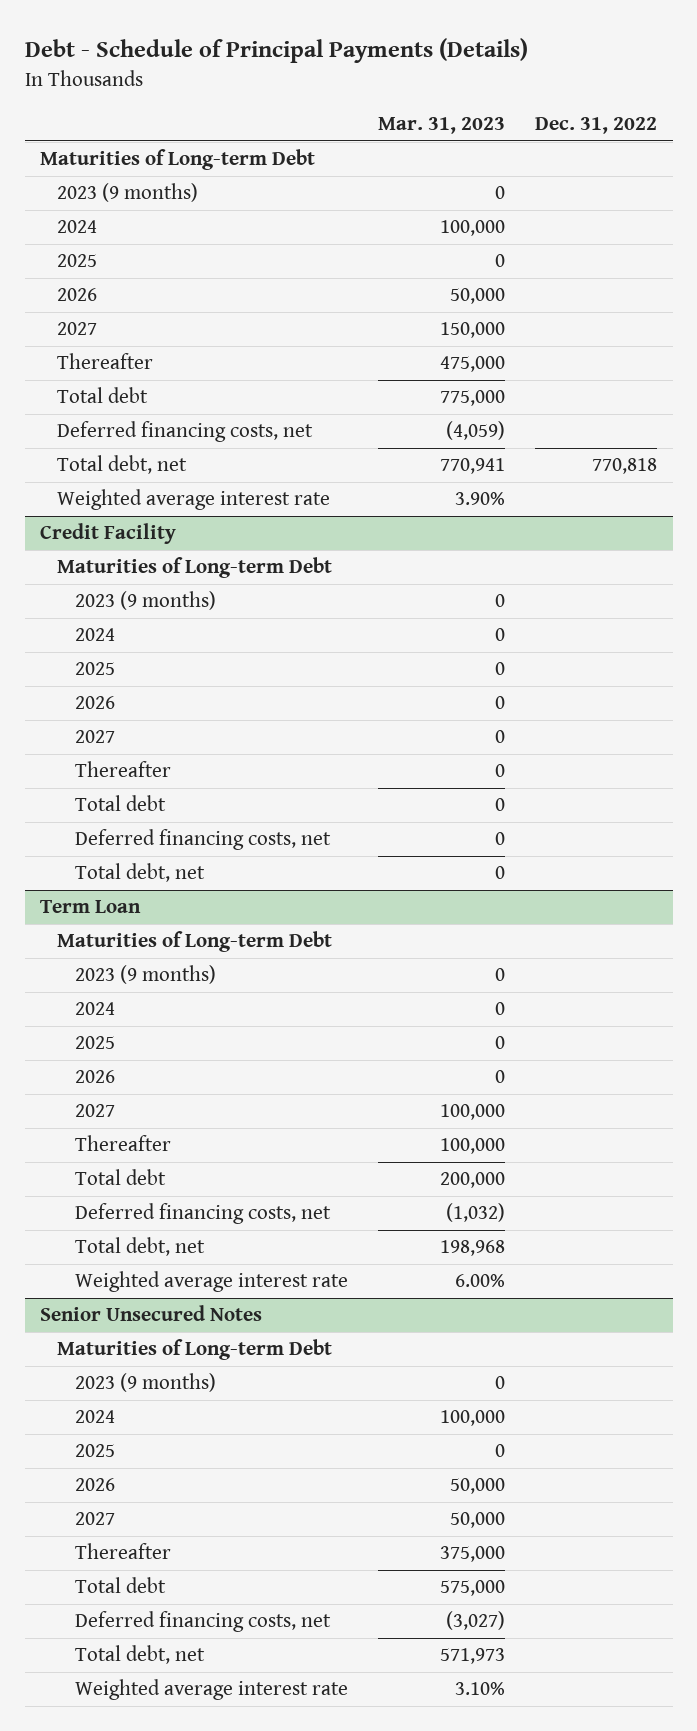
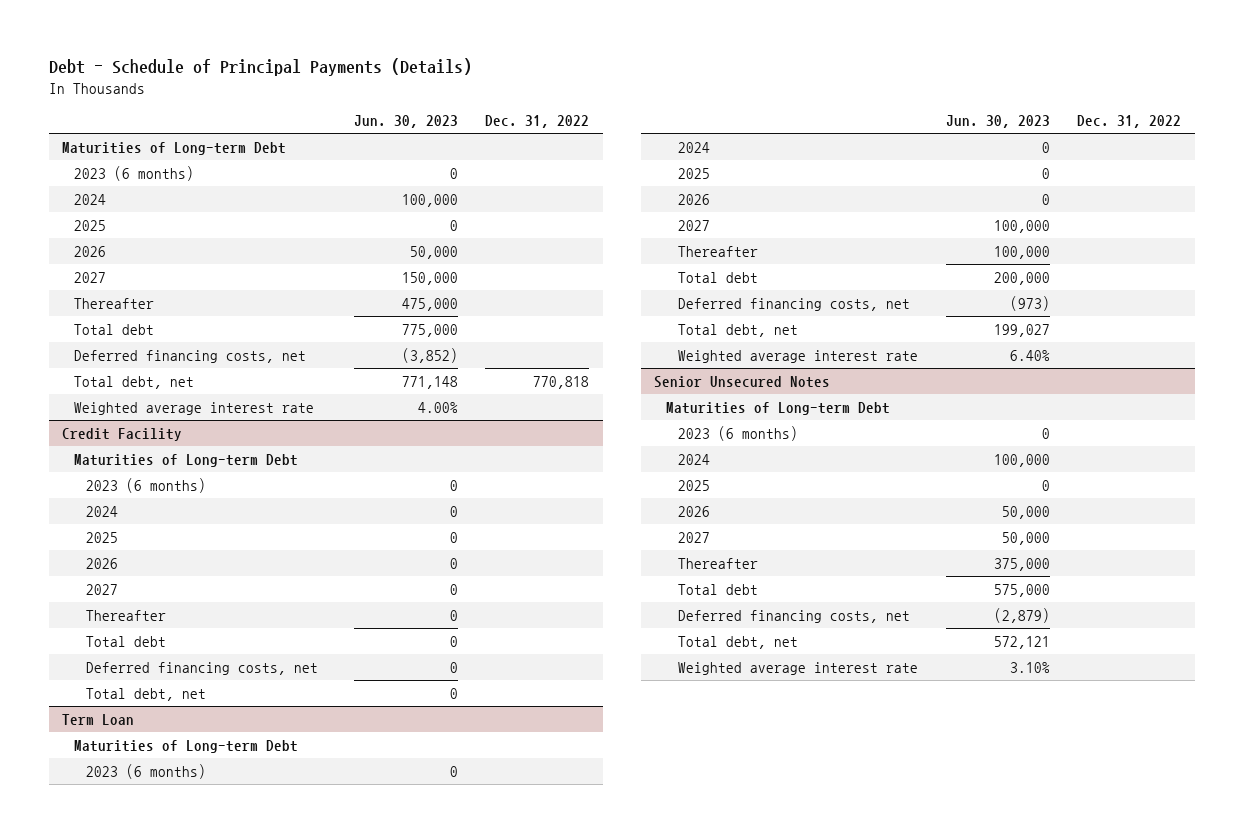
[378,117,506,135] Mar. 31, 2023 -> none
none -> [353,115,458,129] Jun. 30, 2023
[57,183,199,203] 2023 (9 months) -> [74,165,195,181] 2023 (6 months)
[75,591,217,611] 2023 (9 months) -> [86,477,207,493] 2023 (6 months)
[75,965,217,985] 2023 (9 months) -> [86,763,207,779] 2023 (6 months)
[75,1373,217,1393] 2023 (9 months) -> [678,425,799,441] 2023 (6 months)

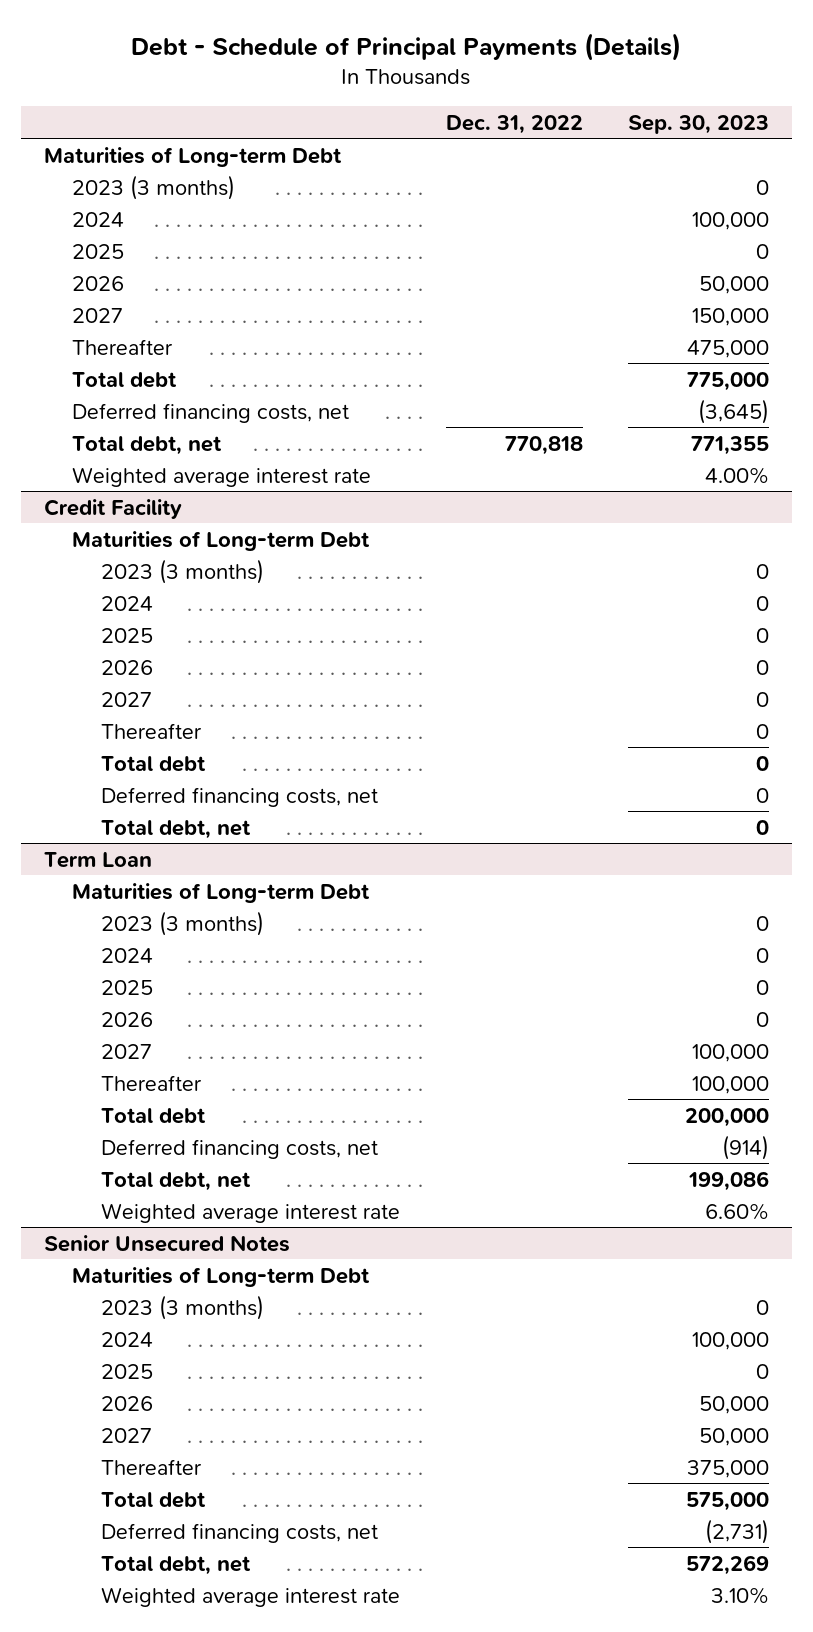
[353,115,458,129] Jun. 30, 2023 -> none
none -> [628,114,770,134] Sep. 30, 2023
[74,165,195,181] 2023 (6 months) -> [72,174,236,200] 2023 (3 months)
[86,477,207,493] 2023 (6 months) -> [100,558,264,584] 2023 (3 months)
[86,763,207,779] 2023 (6 months) -> [100,910,264,936] 2023 (3 months)
[678,425,799,441] 2023 (6 months) -> [100,1294,264,1320] 2023 (3 months)

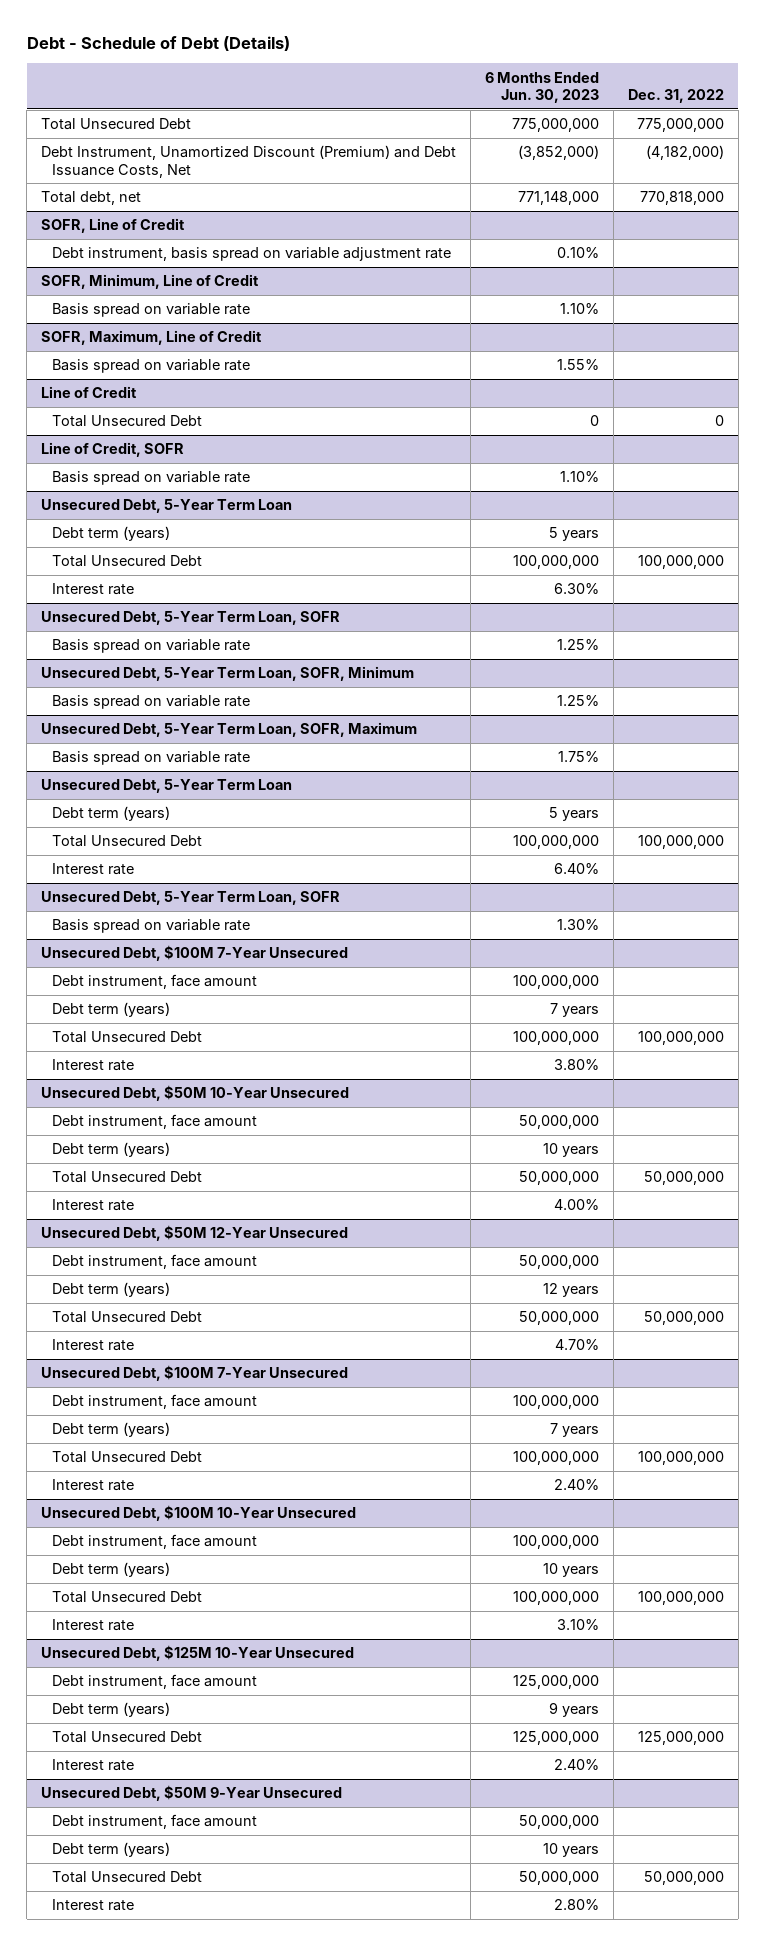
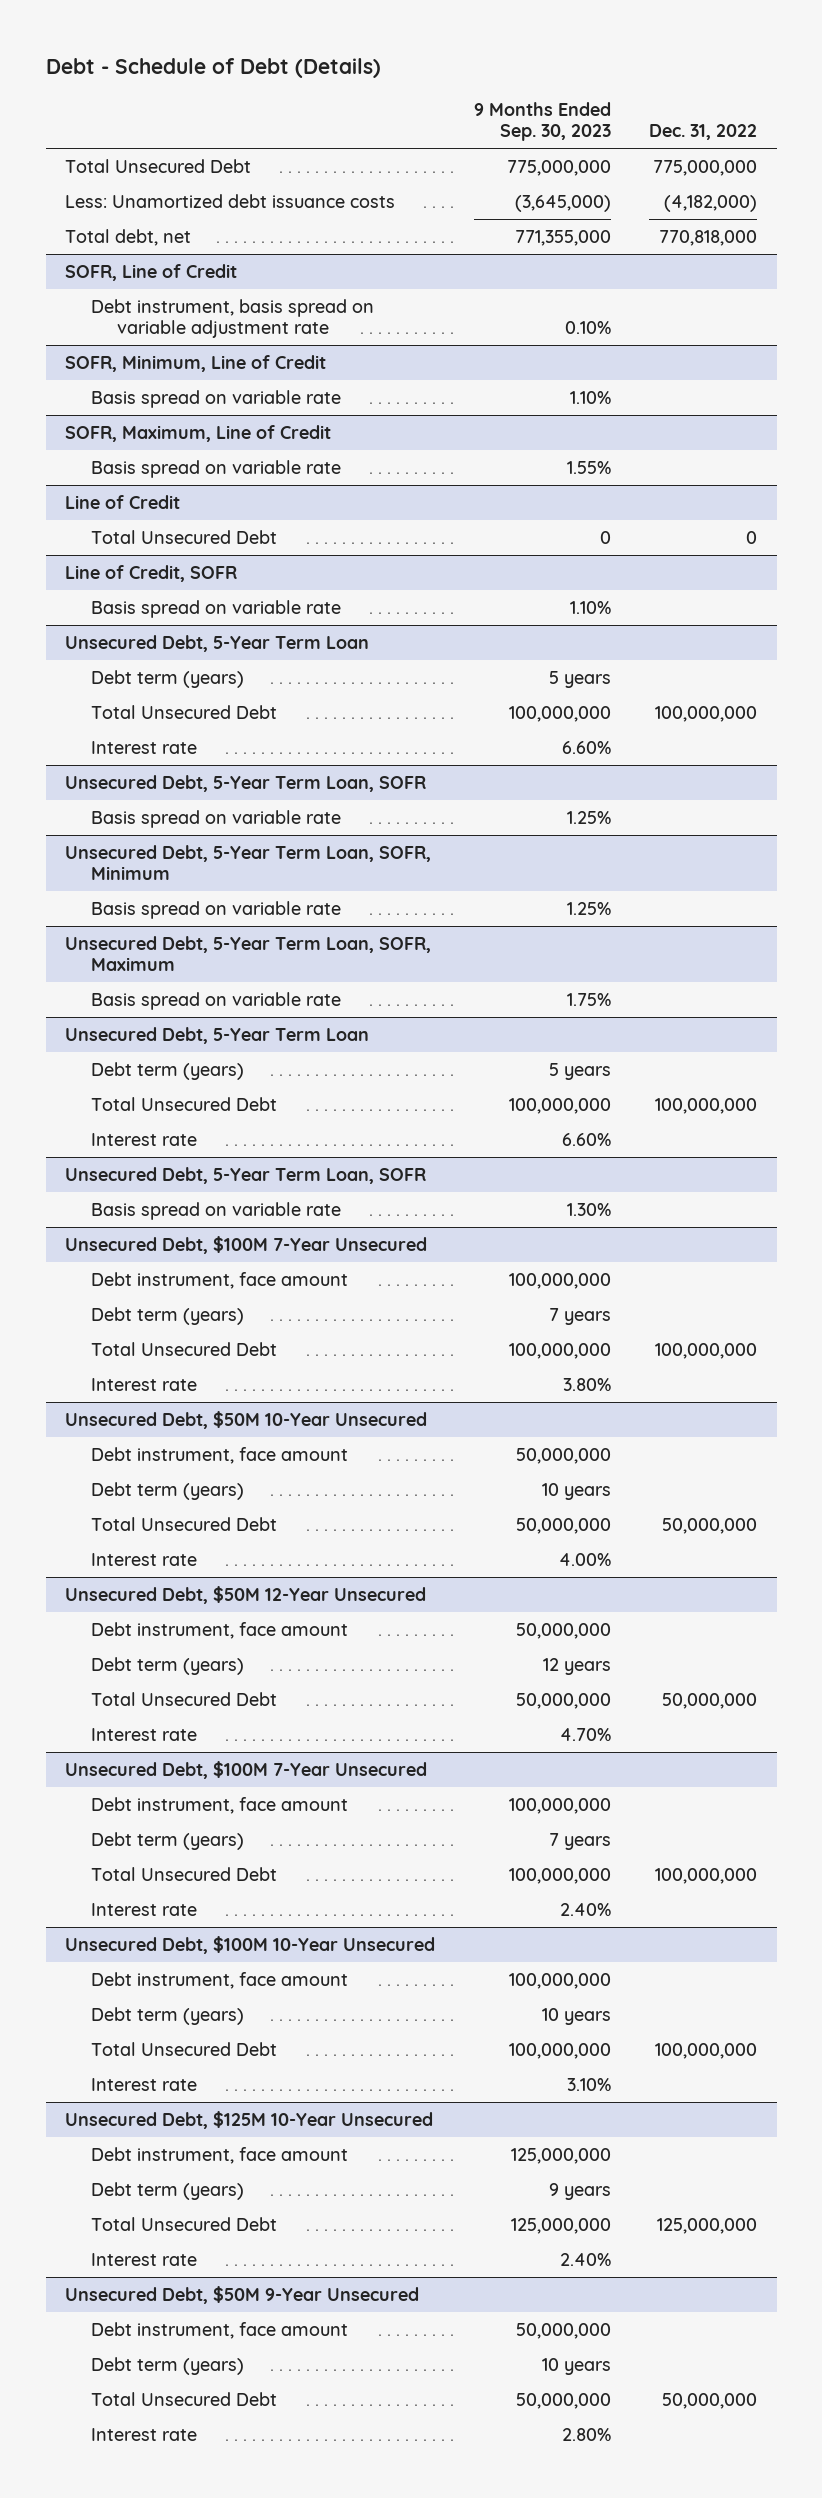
[484,71,599,103] 6 Months Ended Jun. 30, 2023 -> none
none -> [473,101,611,142] 9 Months Ended Sep. 30, 2023
[40,145,456,178] Debt Instrument, Unamortized Discount (Premium) and Debt Issuance Costs, Net -> [64,193,395,208] Less: Unamortized debt issuance costs

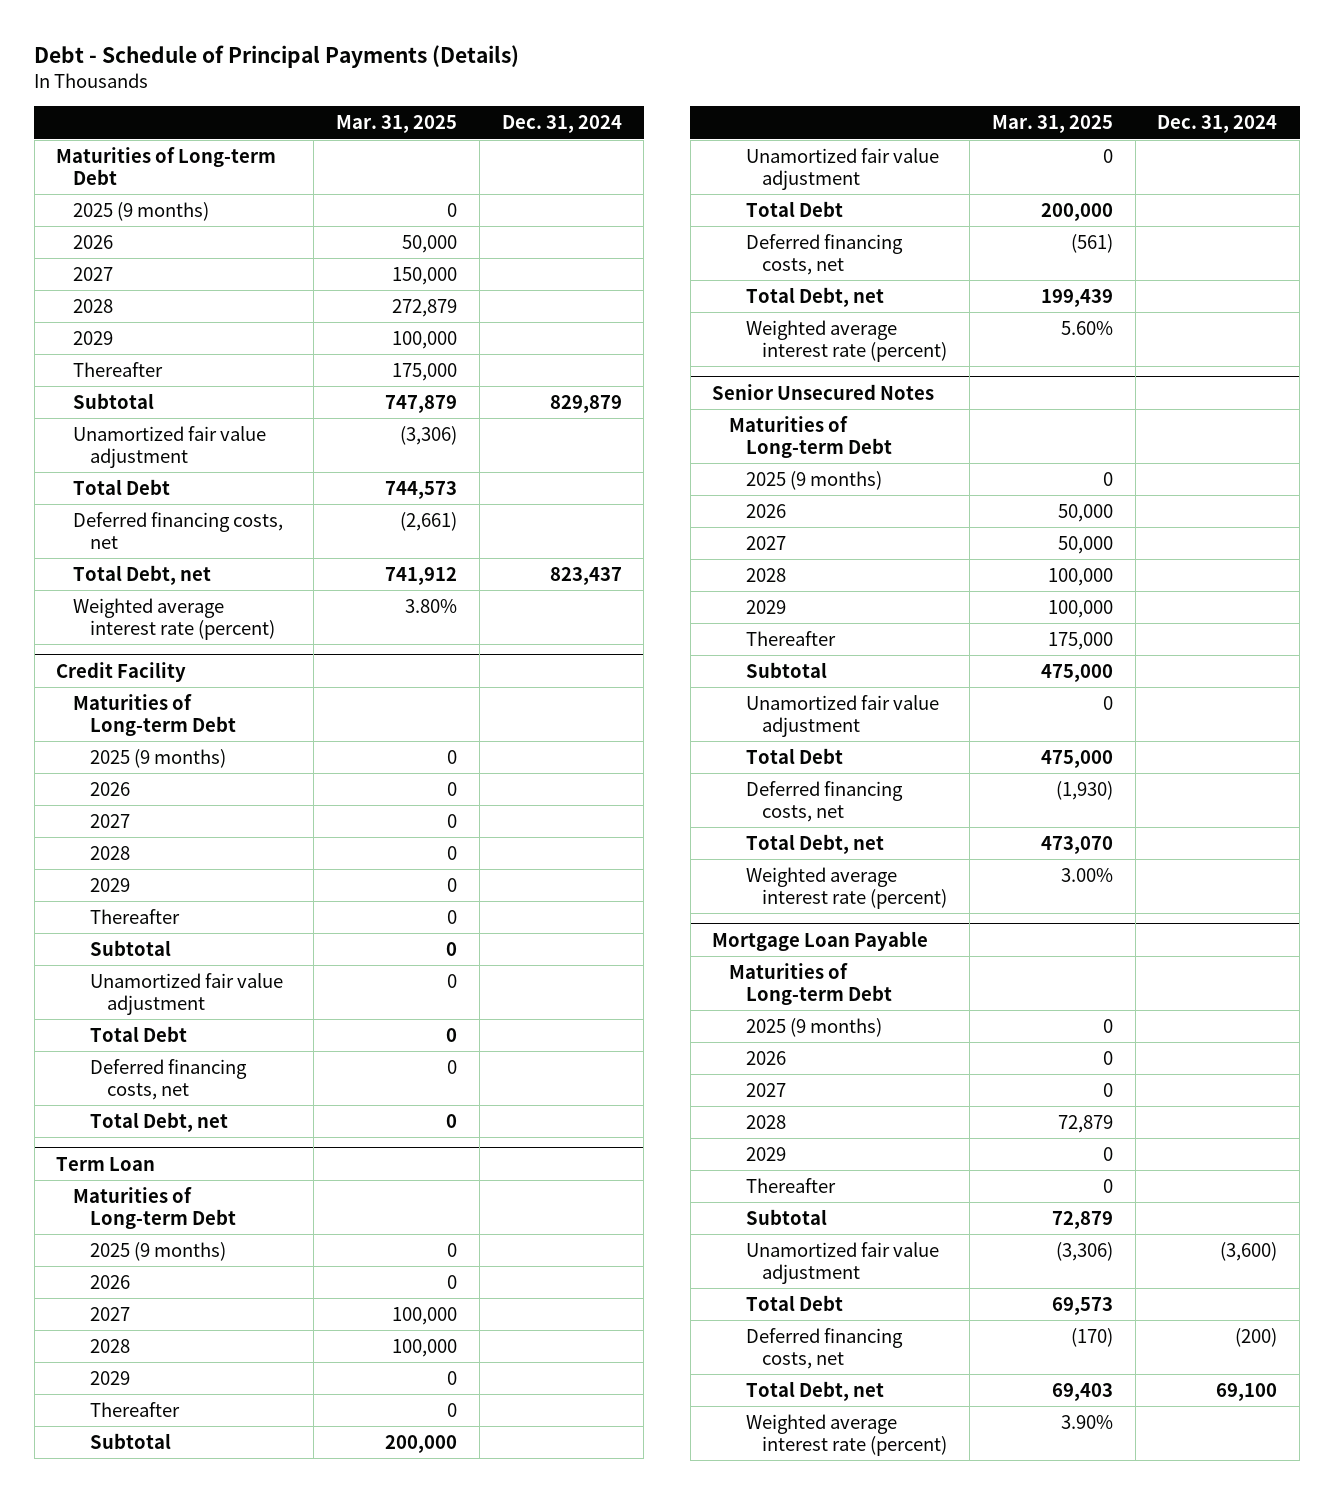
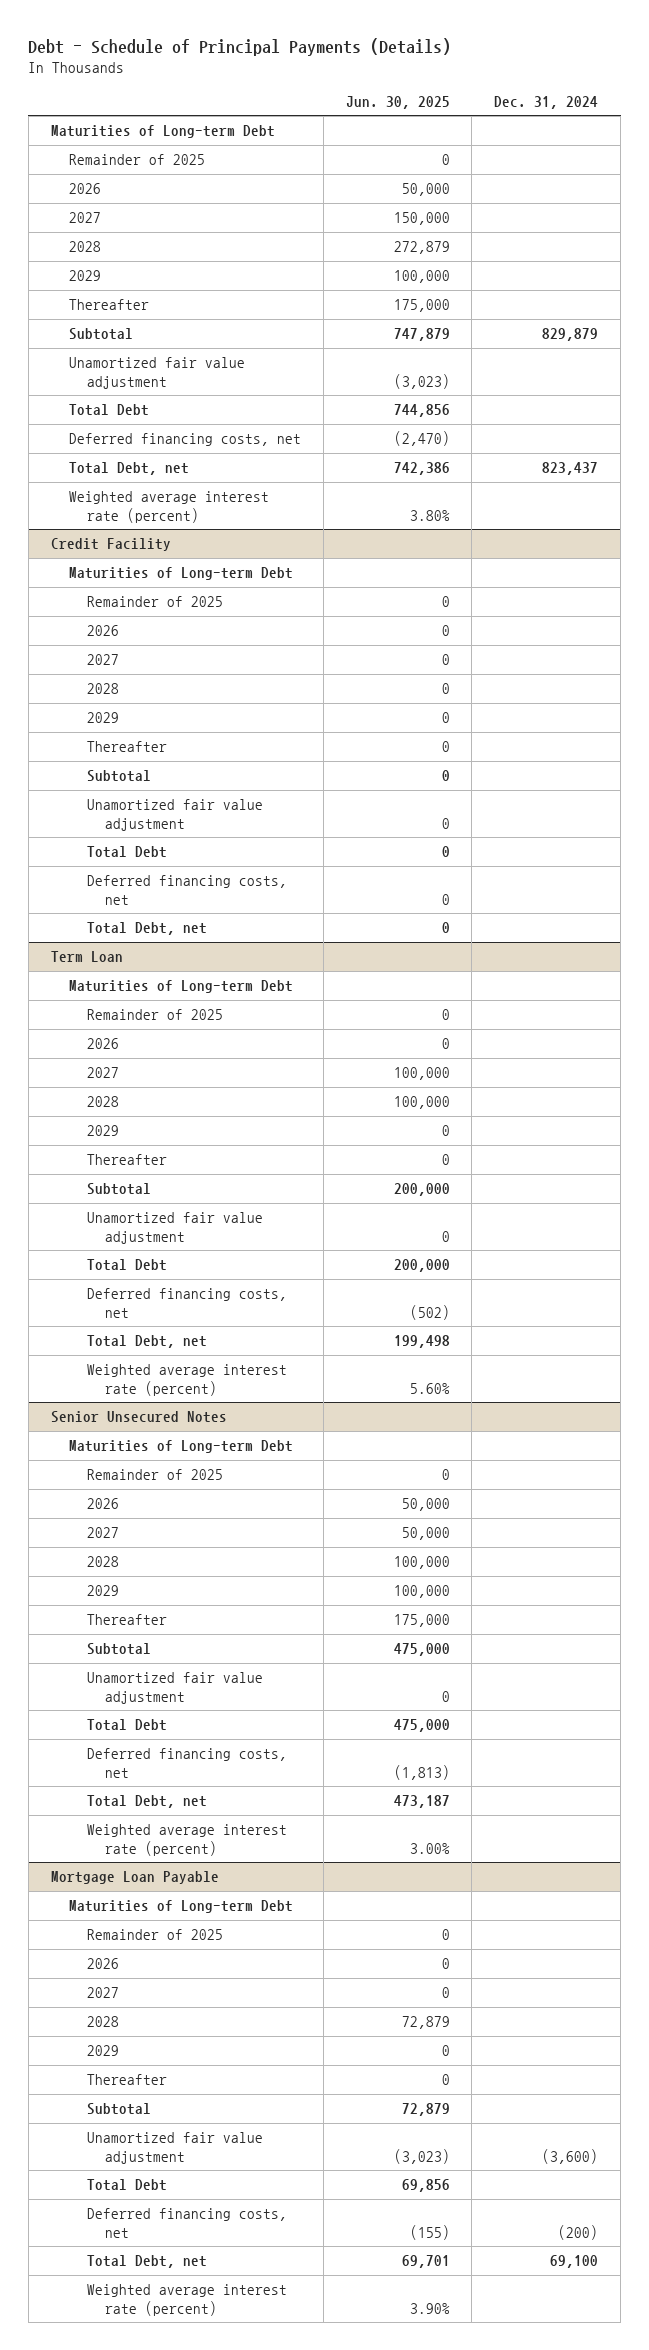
[336,115,458,134] Mar. 31, 2025 -> none
none -> [345,95,450,109] Jun. 30, 2025
[73,201,210,221] 2025 (9 months) -> [68,154,205,166] Remainder of 2025
[89,748,226,768] 2025 (9 months) -> [86,596,223,608] Remainder of 2025
[89,1241,226,1261] 2025 (9 months) -> [86,1009,223,1021] Remainder of 2025
[745,470,882,490] 2025 (9 months) -> [86,1469,223,1481] Remainder of 2025
[745,1017,882,1037] 2025 (9 months) -> [86,1929,223,1941] Remainder of 2025

